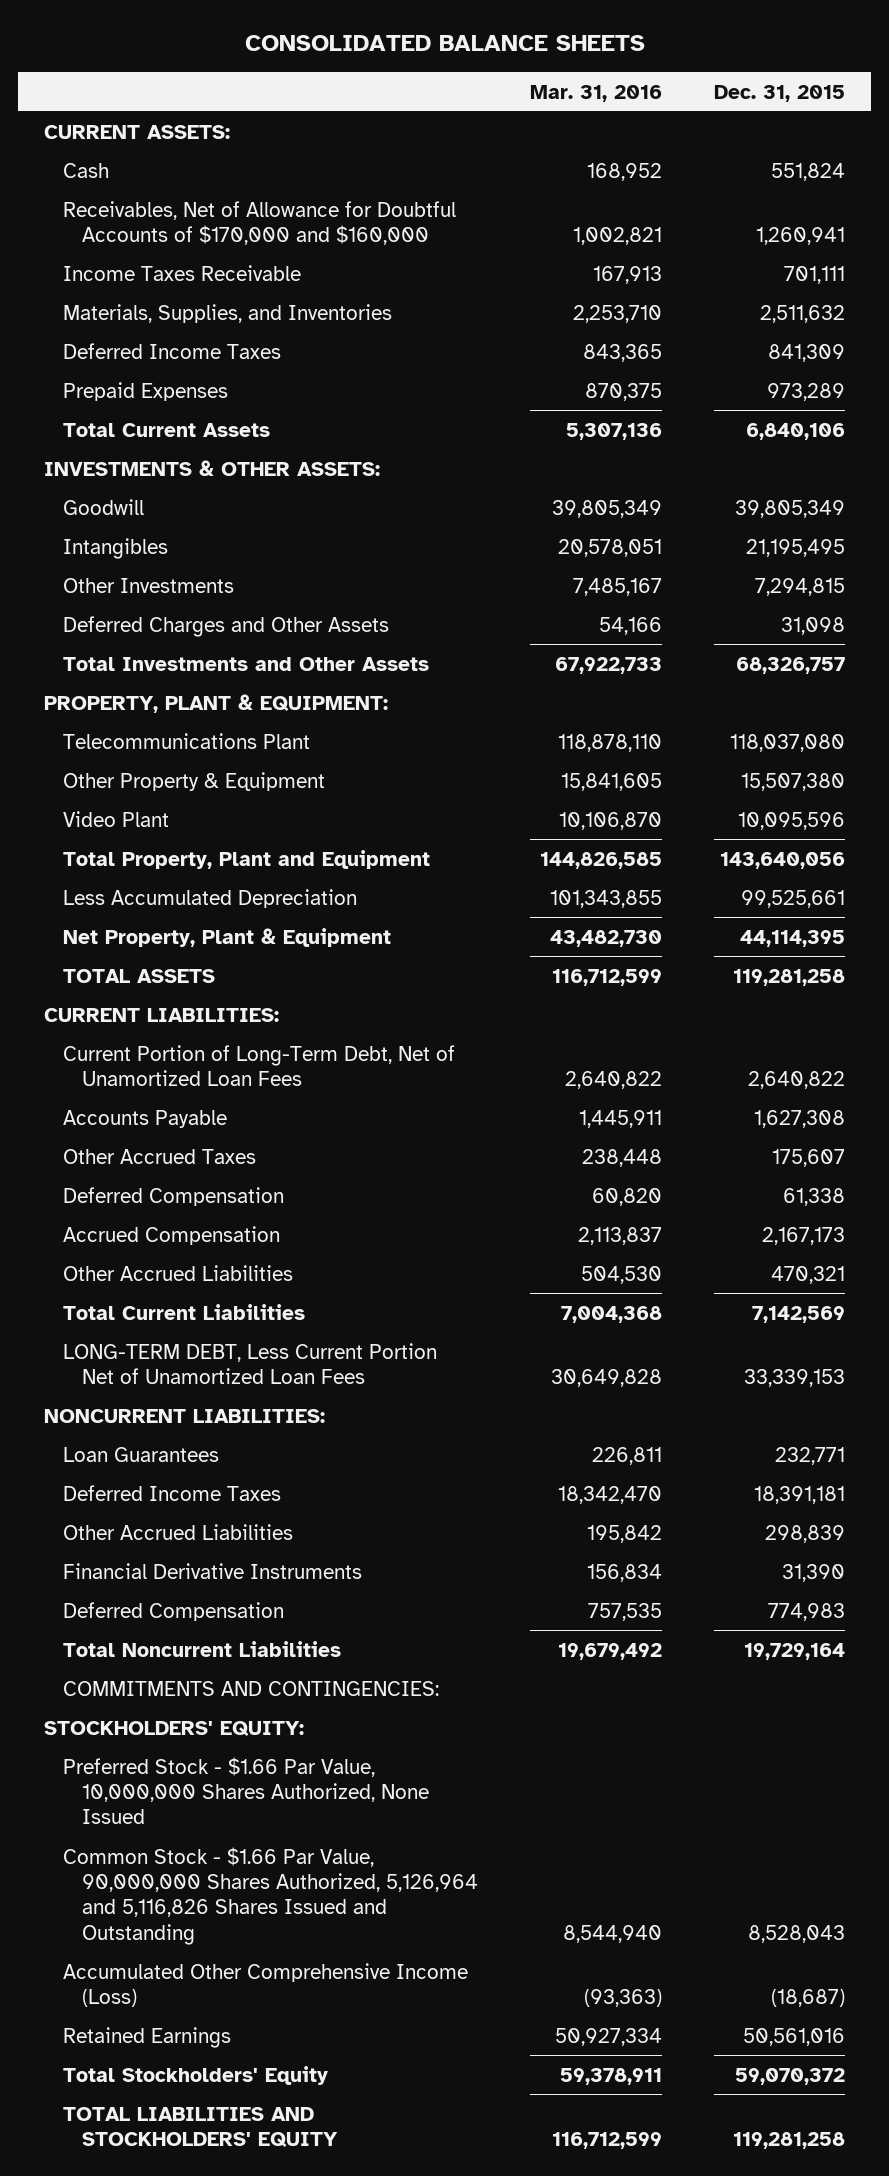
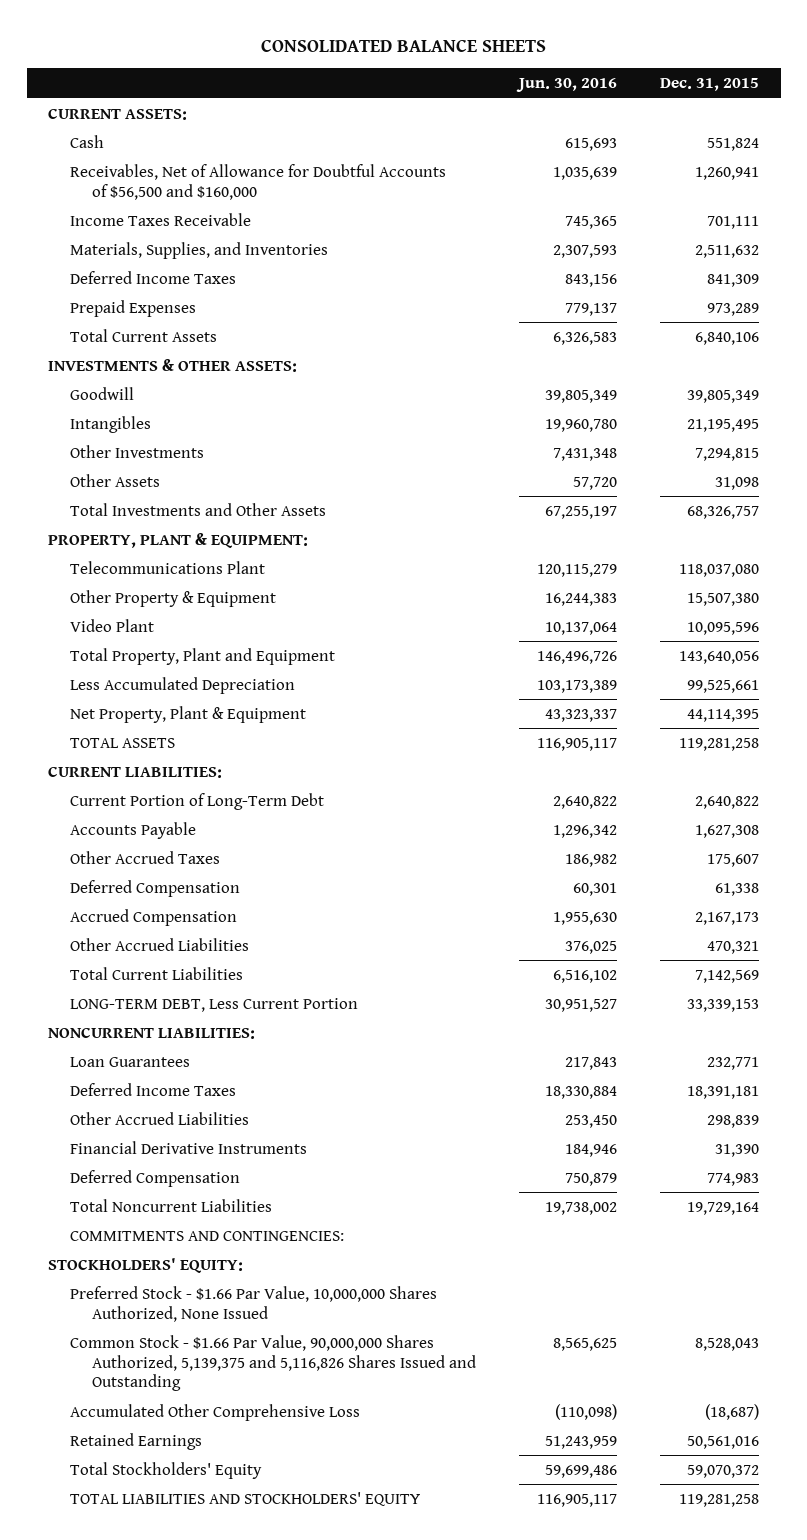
[529,84,662,102] Mar. 31, 2016 -> none
none -> [516,78,618,93] Jun. 30, 2016
[63,200,457,245] Receivables, Net of Allowance for Doubtful Accounts of $170,000 and $160,000 -> [70,163,447,200] Receivables, Net of Allowance for Doubtful Accounts of $56,500 and $160,000
[63,615,390,637] Deferred Charges and Other Assets -> [70,473,161,487] Other Assets
[63,1044,456,1086] Current Portion of Long-Term Debt, Net of Unamortized Loan Fees -> [70,792,325,810] Current Portion of Long-Term Debt
[63,1342,438,1384] LONG-TERM DEBT, Less Current Portion Net of Unamortized Loan Fees -> [70,997,359,1012] LONG-TERM DEBT, Less Current Portion
[63,1846,478,1945] Common Stock - $1.66 Par Value, 90,000,000 Shares Authorized, 5,126,964 and 5,116,826 Shares Issued and Outstanding -> [70,1334,477,1392] Common Stock - $1.66 Par Value, 90,000,000 Shares Authorized, 5,139,375 and 5,116,826 Shares Issued and Outstanding
[63,1962,469,2007] Accumulated Other Comprehensive Income (Loss) -> [70,1403,361,1421] Accumulated Other Comprehensive Loss

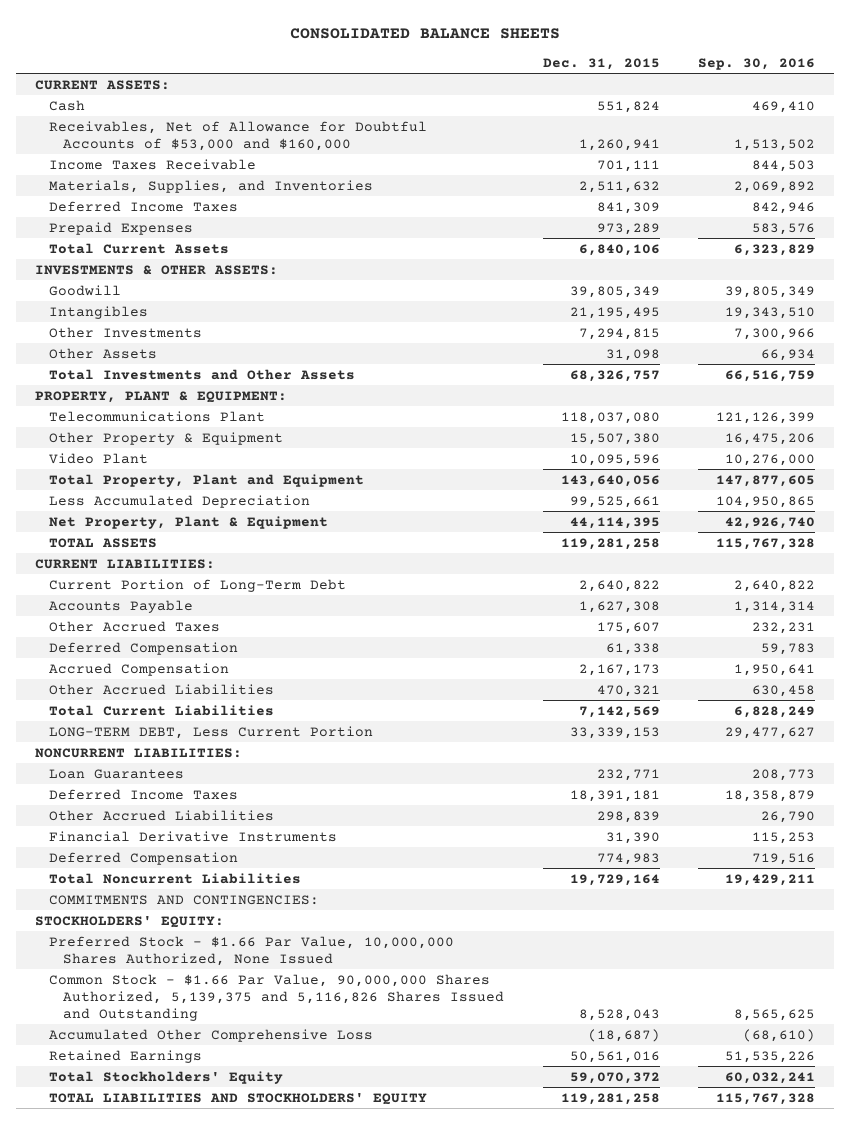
[516,78,618,93] Jun. 30, 2016 -> none
none -> [698,58,816,71] Sep. 30, 2016
[70,163,447,200] Receivables, Net of Allowance for Doubtful Accounts of $56,500 and $160,000 -> [49,120,428,151] Receivables, Net of Allowance for Doubtful Accounts of $53,000 and $160,000

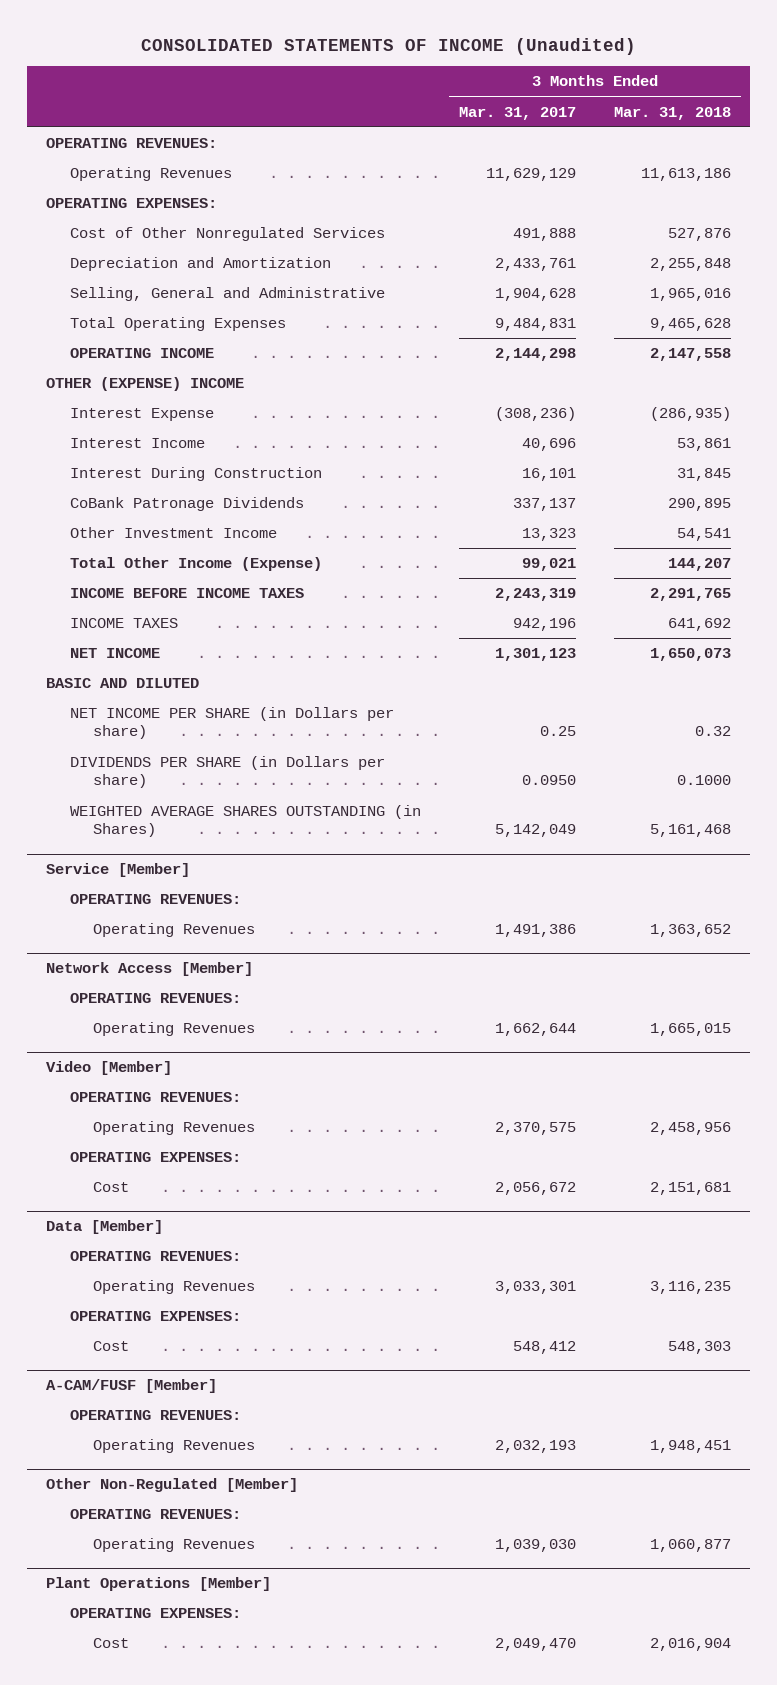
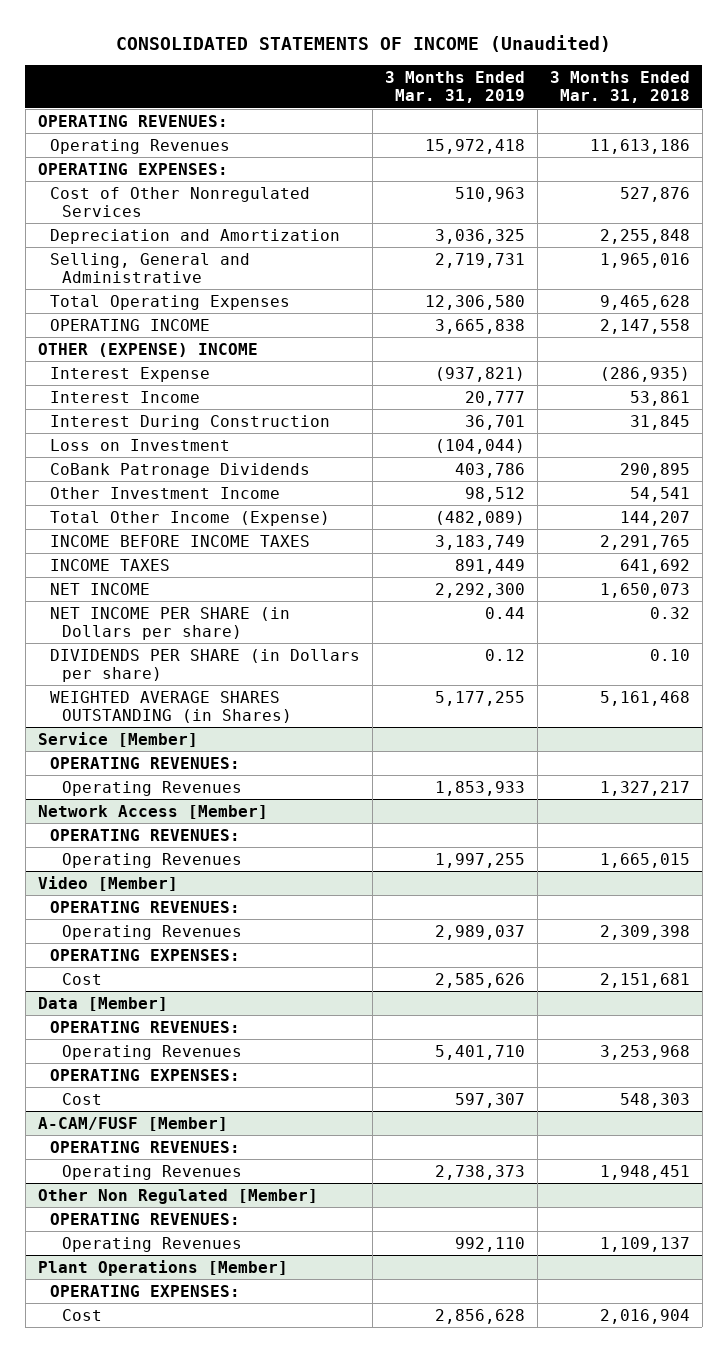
[458,106,576,120] Mar. 31, 2017 -> none
none -> [384,70,525,104] 3 Months Ended Mar. 31, 2019
none -> [49,438,230,451] Loss on Investment
[45,678,199,689] BASIC AND DILUTED -> none
[677,775,732,786] 0.1000 -> [649,648,690,661] 0.10
[650,924,732,938] 1,363,652 -> [599,780,690,796] 1,327,217
[650,1122,732,1136] 2,458,956 -> [599,924,690,940] 2,309,398
[650,1281,732,1295] 3,116,235 -> [599,1044,690,1060] 3,253,968
[45,1478,298,1493] Other Non-Regulated [Member] -> [37,1188,318,1204] Other Non Regulated [Member]
[650,1539,732,1553] 1,060,877 -> [599,1236,690,1252] 1,109,137

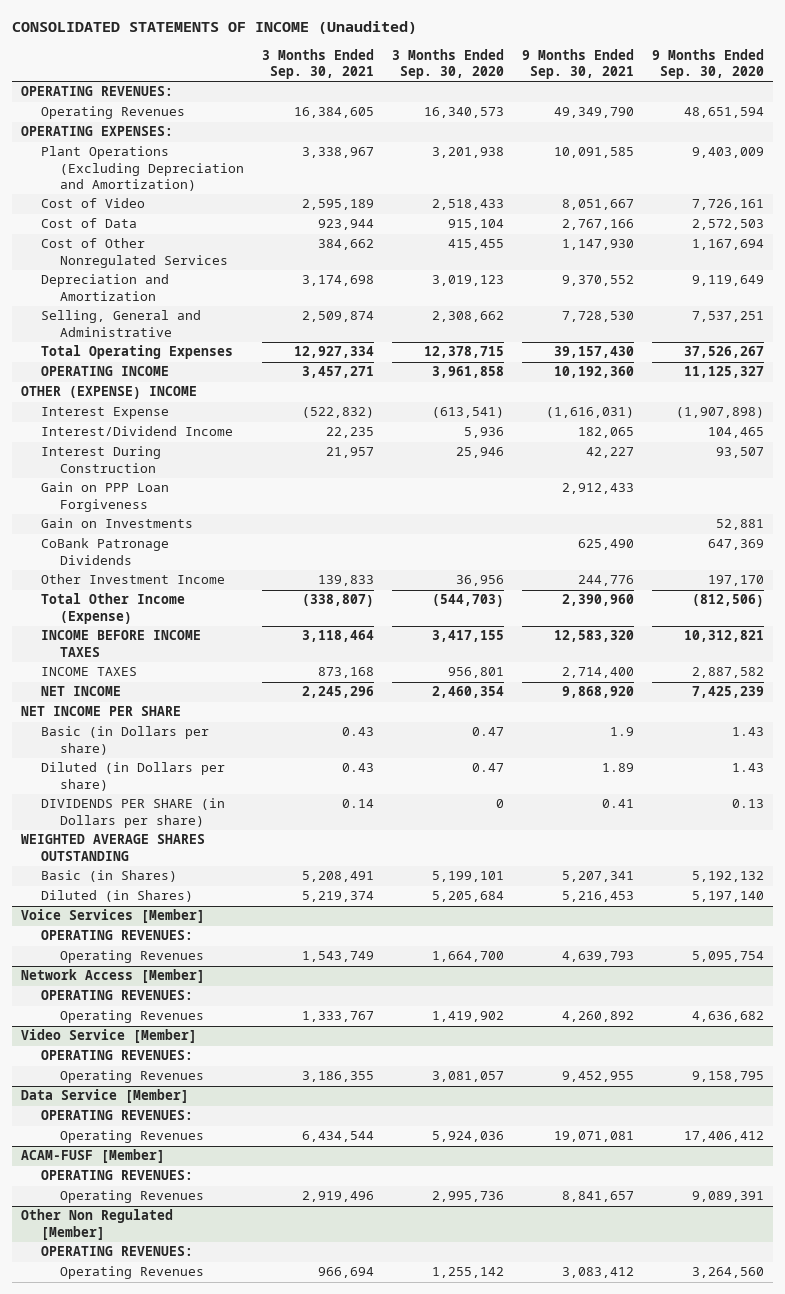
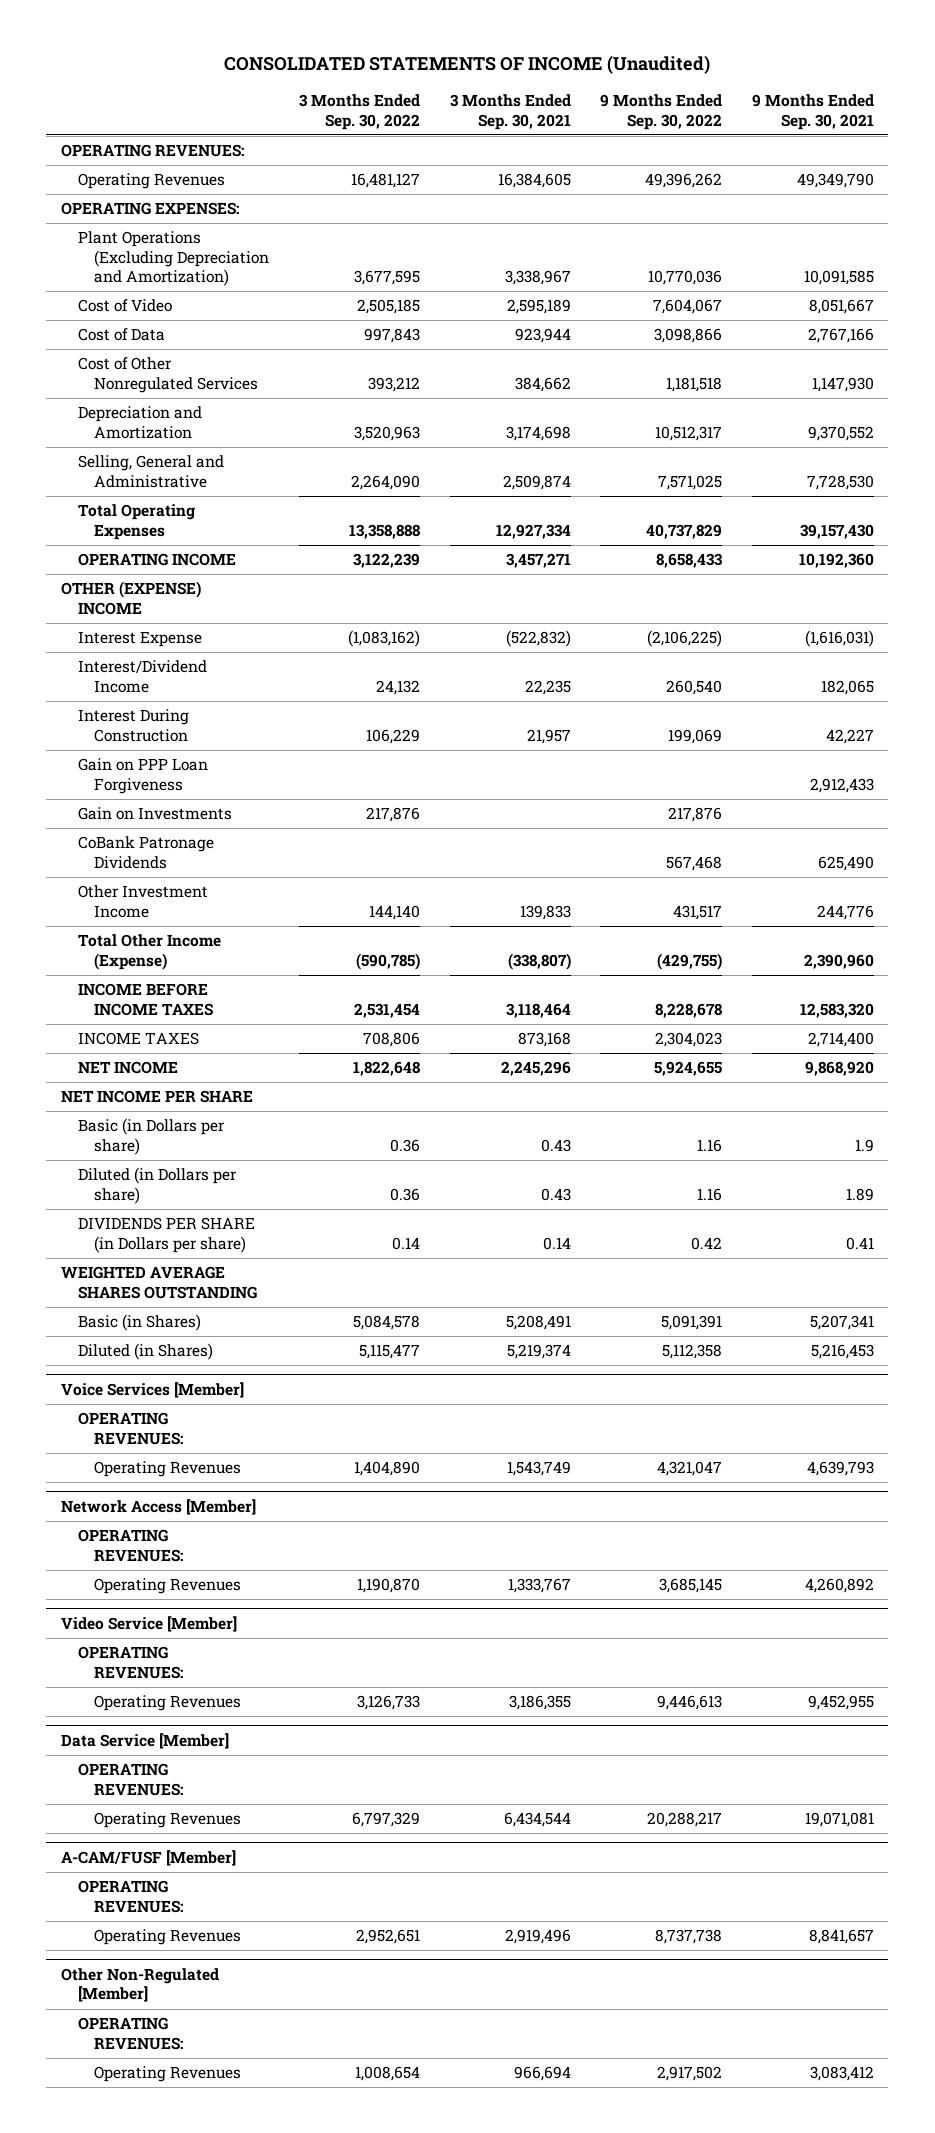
[392,48,505,80] 3 Months Ended Sep. 30, 2020 -> none
[651,48,764,80] 9 Months Ended Sep. 30, 2020 -> none
none -> [298,94,420,130] 3 Months Ended Sep. 30, 2022
none -> [600,94,723,130] 9 Months Ended Sep. 30, 2022
[21,1149,166,1164] ACAM-FUSF [Member] -> [60,1850,236,1867] A-CAM/FUSF [Member]
[21,1209,174,1240] Other Non Regulated [Member] -> [60,1968,219,2003] Other Non-Regulated [Member]

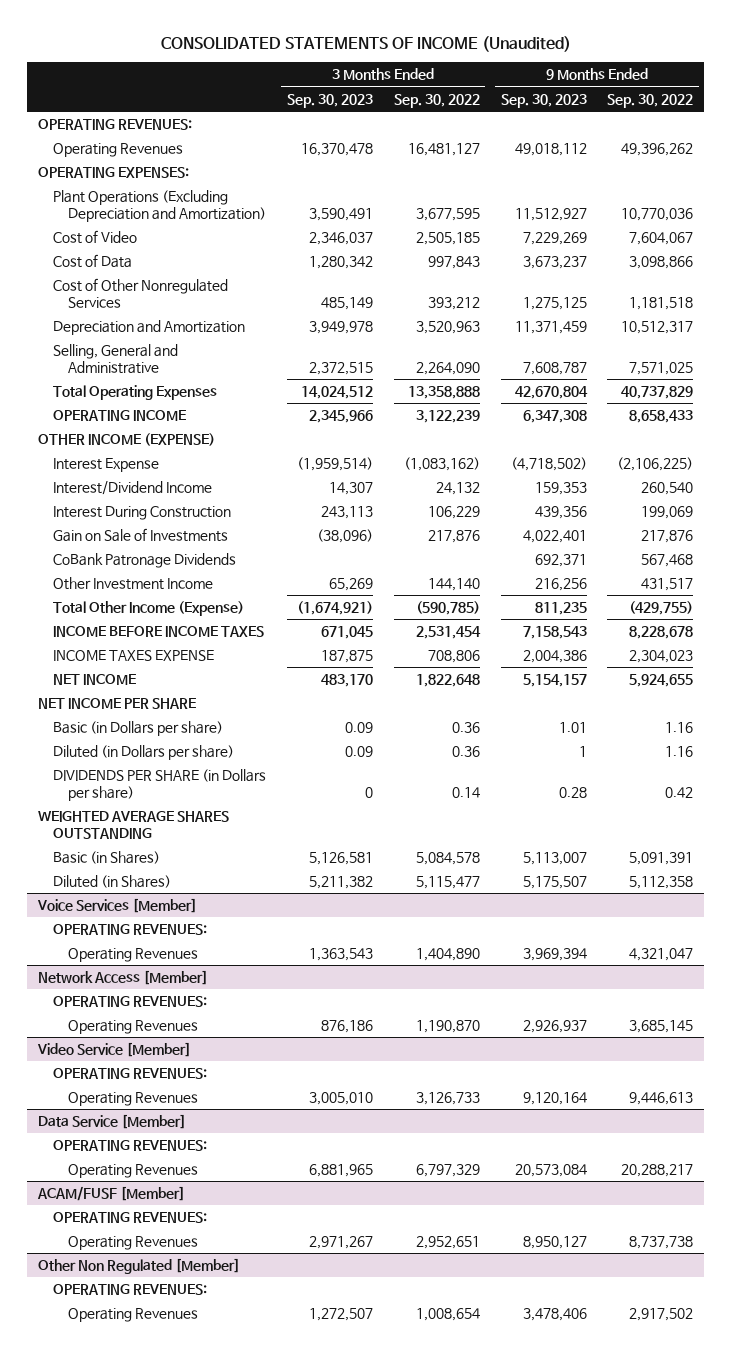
[449,94,571,130] 3 Months Ended Sep. 30, 2021 -> none
[751,94,874,130] 9 Months Ended Sep. 30, 2021 -> none
none -> [286,93,373,108] Sep. 30, 2023
none -> [500,93,587,108] Sep. 30, 2023
[60,581,201,615] OTHER (EXPENSE) INCOME -> [37,433,215,447] OTHER INCOME (EXPENSE)
[77,758,208,794] Gain on PPP Loan Forgiveness -> none
[77,807,232,821] Gain on Investments -> [52,528,228,543] Gain on Sale of Investments
[77,1032,199,1046] INCOME TAXES -> [52,650,214,662] INCOME TAXES EXPENSE
[60,1850,236,1867] A-CAM/FUSF [Member] -> [36,1186,185,1202] ACAM/FUSF [Member]
[60,1968,219,2003] Other Non-Regulated [Member] -> [37,1258,240,1275] Other Non Regulated [Member]

